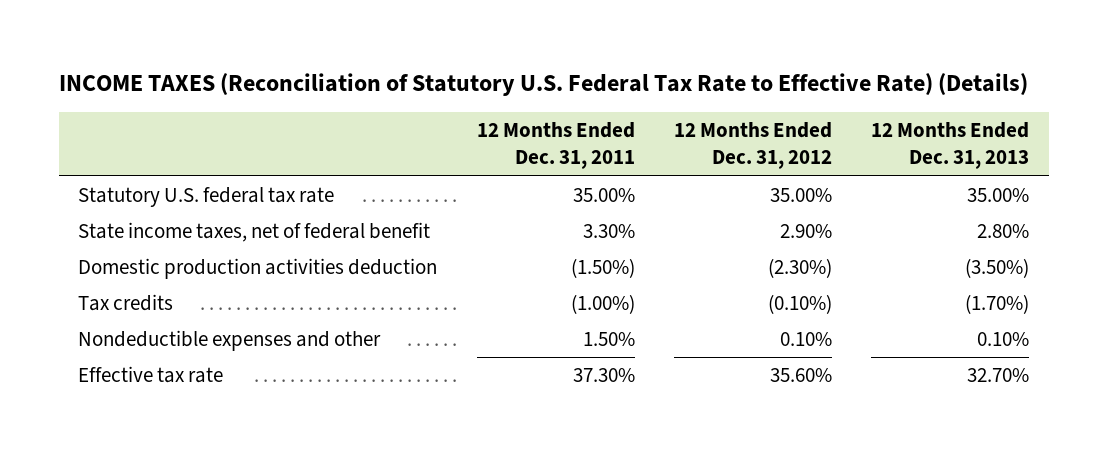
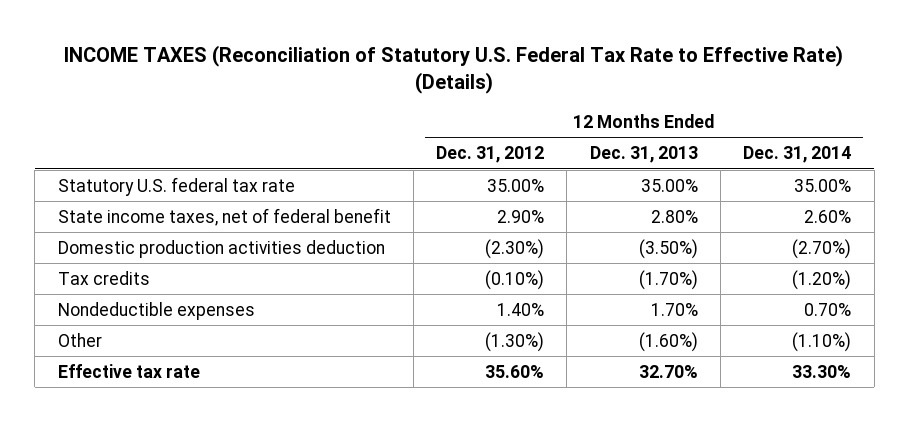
[476,122,635,170] 12 Months Ended Dec. 31, 2011 -> none
none -> [743,146,852,164] Dec. 31, 2014
[78,330,382,352] Nondeductible expenses and other -> [57,301,255,320] Nondeductible expenses
[779,332,832,347] 0.10% -> [497,302,545,316] 1.40%
[976,332,1029,347] 0.10% -> [650,302,698,316] 1.70%
none -> [57,332,102,347] Other

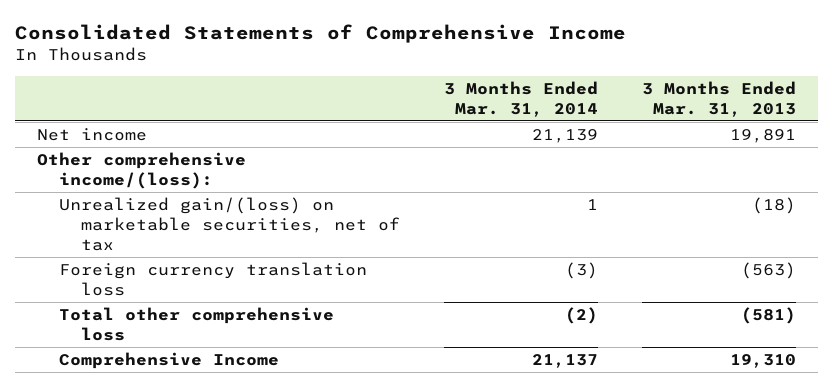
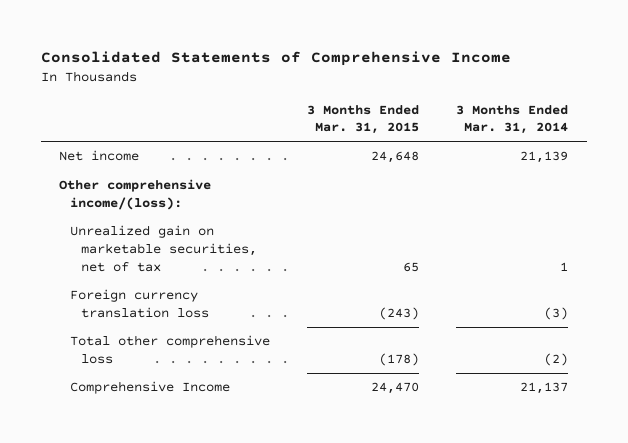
[642,80,797,117] 3 Months Ended Mar. 31, 2013 -> none
none -> [307,104,420,135] 3 Months Ended Mar. 31, 2015
[58,196,400,252] Unrealized gain/(loss) on marketable securities, net of tax -> [70,225,258,272] Unrealized gain on marketable securities, net of tax

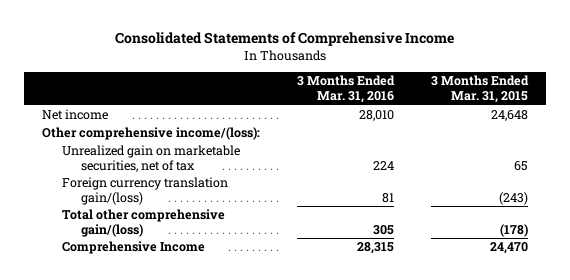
[456,104,569,135] 3 Months Ended Mar. 31, 2014 -> none
none -> [297,75,396,104] 3 Months Ended Mar. 31, 2016
[70,289,210,319] Foreign currency translation loss -> [61,177,228,206] Foreign currency translation gain/(loss)
[70,335,271,365] Total other comprehensive loss -> [61,209,225,238] Total other comprehensive gain/(loss)

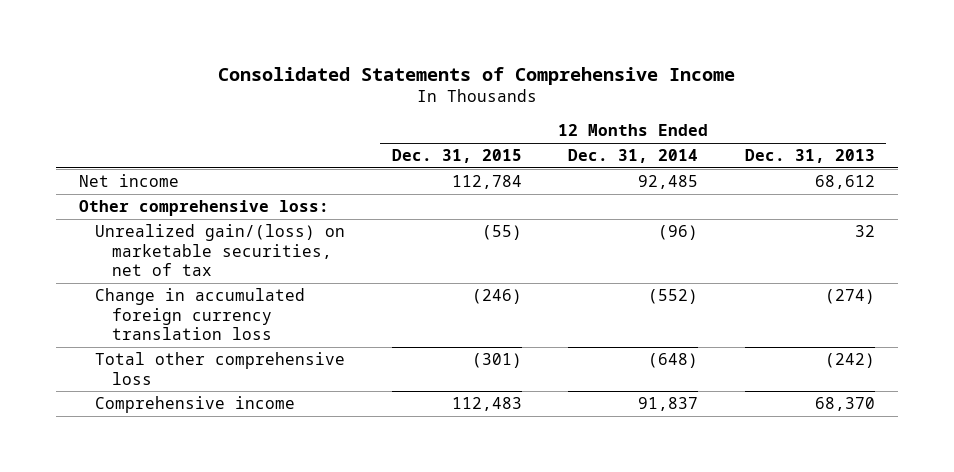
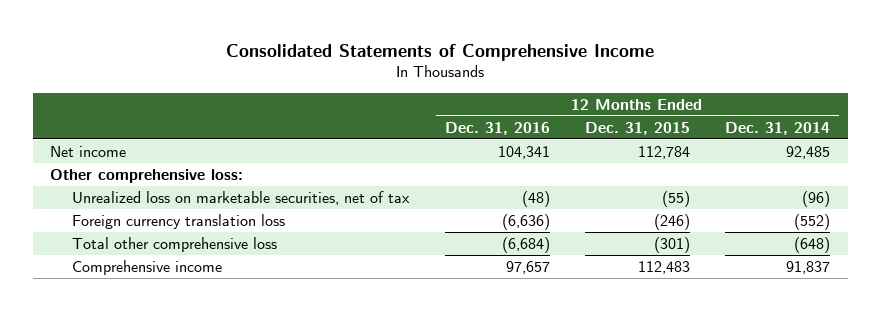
[744,149,875,164] Dec. 31, 2013 -> none
none -> [444,121,550,135] Dec. 31, 2016
[95,224,346,277] Unrealized gain/(loss) on marketable securities, net of tax -> [72,190,411,205] Unrealized loss on marketable securities, net of tax
[95,288,306,341] Change in accumulated foreign currency translation loss -> [72,213,286,229] Foreign currency translation loss

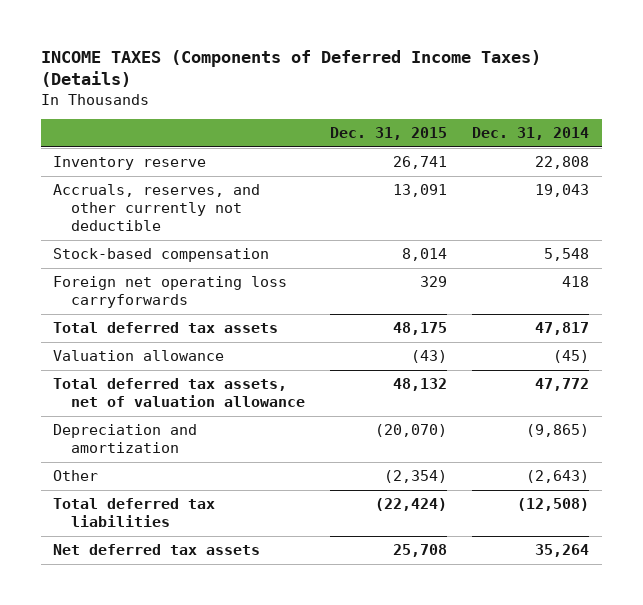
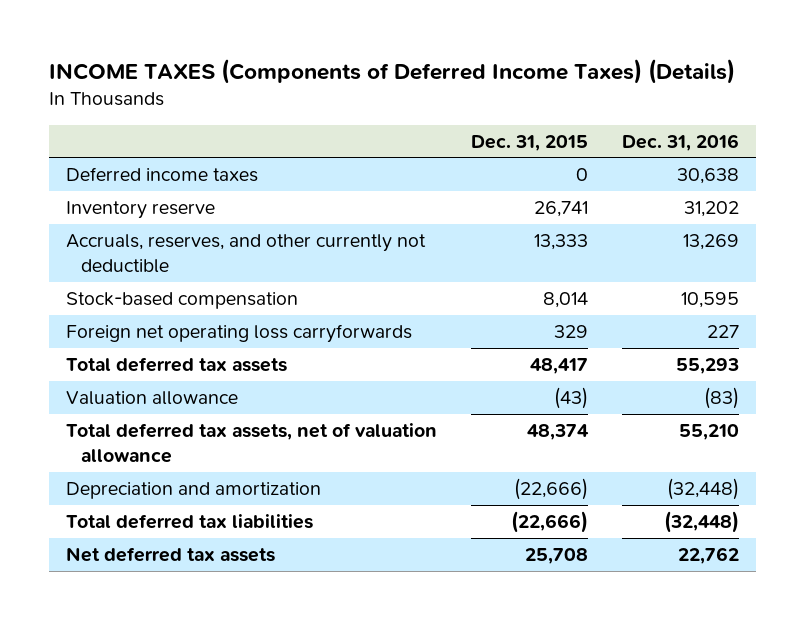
[472,127,590,141] Dec. 31, 2014 -> none
none -> [621,133,739,151] Dec. 31, 2016
none -> [65,166,258,182] Deferred income taxes
[393,184,448,198] 13,091 -> [533,233,588,250] 13,333
[393,322,448,336] 48,175 -> [529,357,588,374] 48,417
[53,470,99,482] Other -> none
[393,378,448,392] 48,132 -> [526,423,589,440] 48,374
[375,424,448,438] (20,070) -> [513,477,588,500] (22,666)
[375,498,448,512] (22,424) -> [510,510,588,533] (22,666)

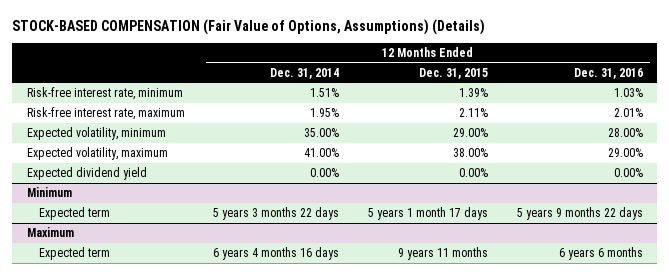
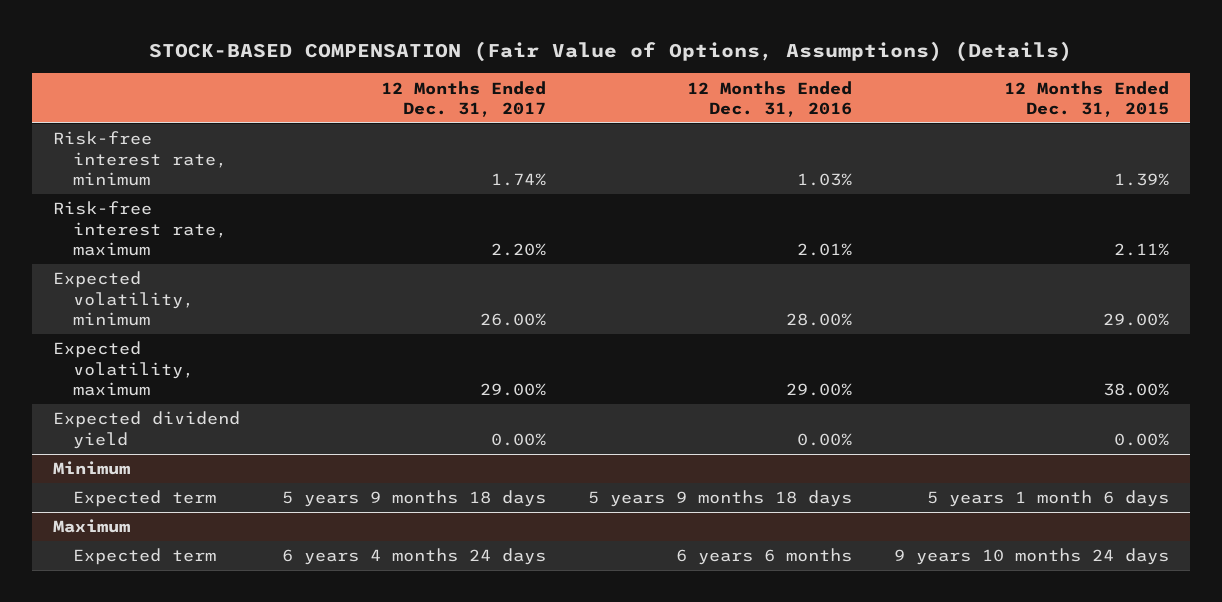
[270,67,340,79] Dec. 31, 2014 -> none
none -> [381,80,547,117] 12 Months Ended Dec. 31, 2017
[368,207,489,221] 5 years 1 month 17 days -> [927,490,1170,508] 5 years 1 month 6 days
[516,207,643,221] 5 years 9 months 22 days -> [588,490,853,508] 5 years 9 months 18 days
[398,247,489,261] 9 years 11 months -> [894,548,1170,566] 9 years 10 months 24 days

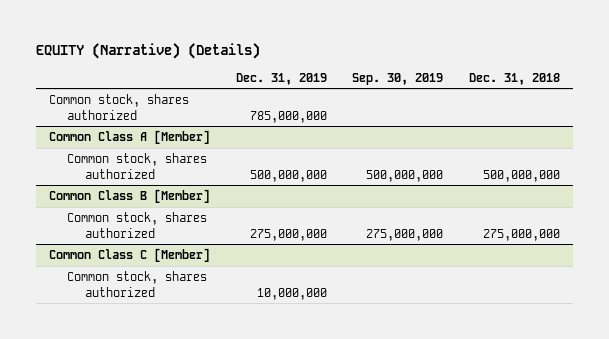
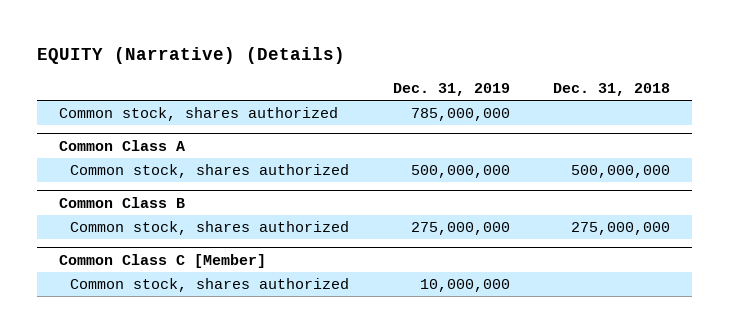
[352,72,444,85] Sep. 30, 2019 -> none
[48,129,210,144] Common Class A [Member] -> [58,140,185,152] Common Class A
[48,188,210,203] Common Class B [Member] -> [58,197,185,209] Common Class B

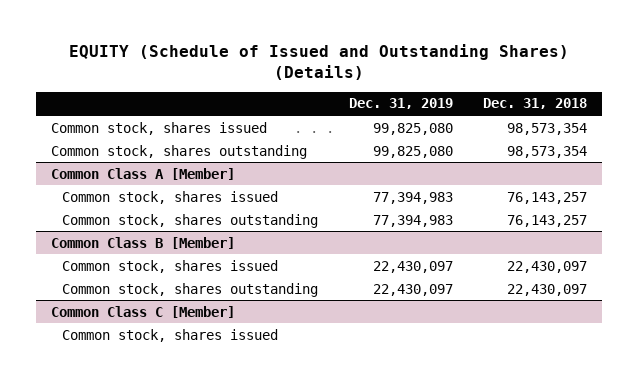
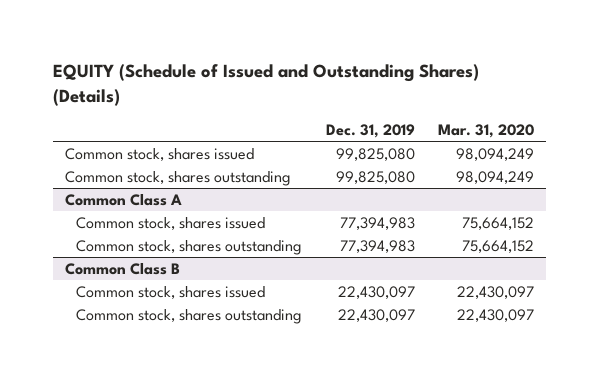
[483,98,588,110] Dec. 31, 2018 -> none
none -> [438,123,535,138] Mar. 31, 2020
[51,167,236,180] Common Class A [Member] -> [64,193,182,206] Common Class A
[51,236,236,249] Common Class B [Member] -> [64,262,180,275] Common Class B
[51,305,236,318] Common Class C [Member] -> none
[62,328,279,342] Common stock, shares issued -> none

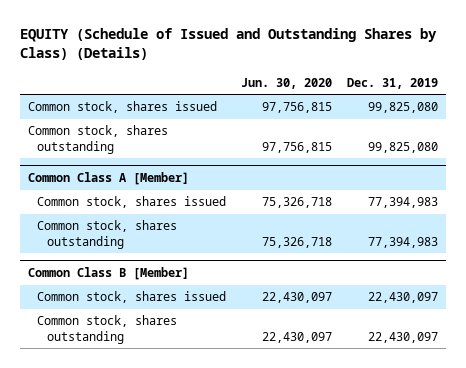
[52,64,479,107] EQUITY (Schedule of Issued and Outstanding Shares) (Details) -> [20,28,438,61] EQUITY (Schedule of Issued and Outstanding Shares by Class) (Details)
[438,123,535,138] Mar. 31, 2020 -> none
none -> [241,77,333,89] Jun. 30, 2020
[64,193,182,206] Common Class A -> [27,172,189,186] Common Class A [Member]
[64,262,180,275] Common Class B -> [27,267,189,281] Common Class B [Member]

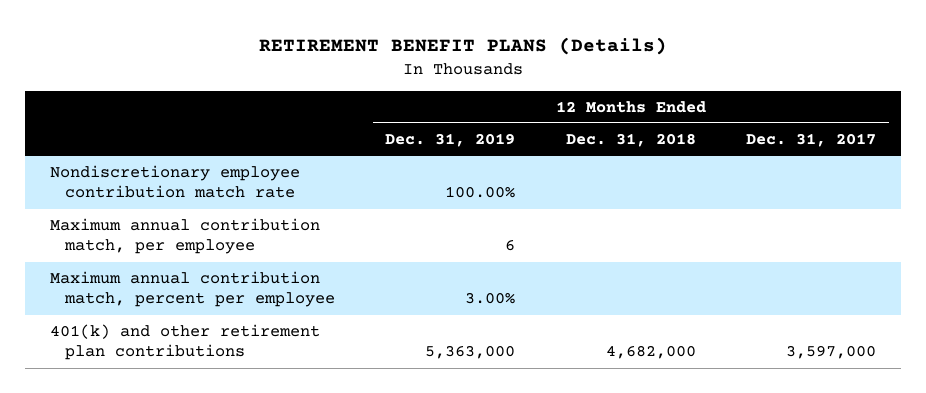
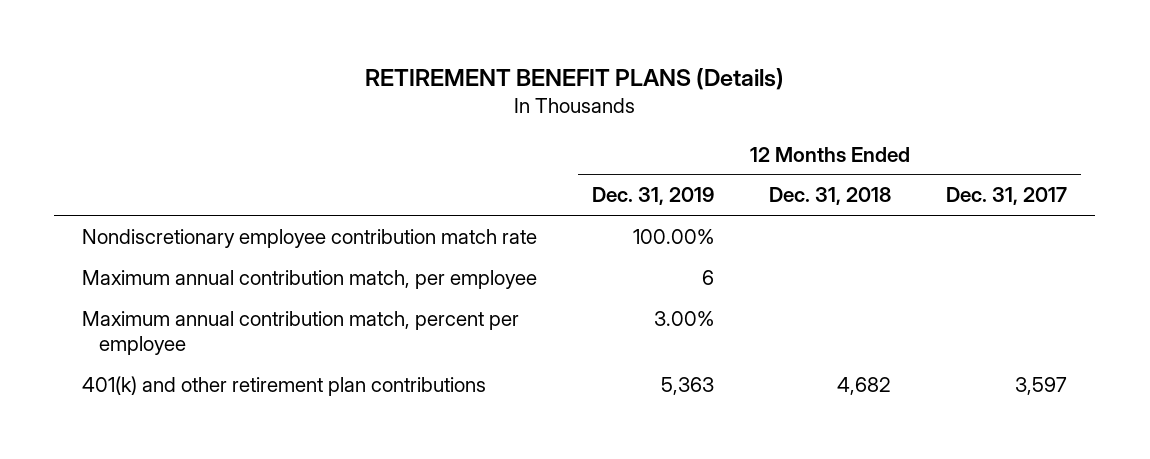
[425,345,516,360] 5,363,000 -> [661,376,715,395] 5,363
[605,345,696,360] 4,682,000 -> [837,376,892,395] 4,682
[786,345,877,360] 3,597,000 -> [1015,376,1068,395] 3,597

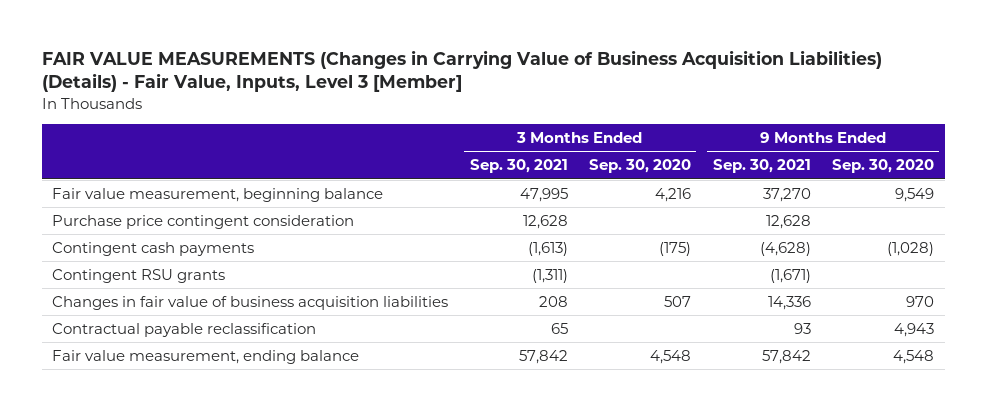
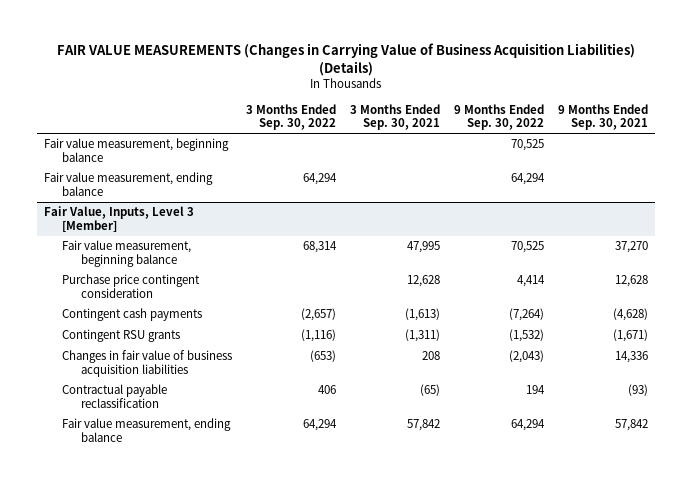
[41,50,882,93] FAIR VALUE MEASUREMENTS (Changes in Carrying Value of Business Acquisition Liabilities) (Details) - Fair Value, Inputs, Level 3 [Member] -> [57,42,636,76] FAIR VALUE MEASUREMENTS (Changes in Carrying Value of Business Acquisition Liabilities) (Details)
[589,159,692,174] Sep. 30, 2020 -> none
[831,159,934,174] Sep. 30, 2020 -> none
none -> [246,103,337,130] 3 Months Ended Sep. 30, 2022
none -> [454,103,545,130] 9 Months Ended Sep. 30, 2022
none -> [44,138,230,162] Fair value measurement, beginning balance
none -> [44,172,214,196] Fair value measurement, ending balance
none -> [44,206,195,232] Fair Value, Inputs, Level 3 [Member]
[550,322,568,334] 65 -> [420,384,441,397] (65)
[793,322,811,334] 93 -> [628,384,649,397] (93)

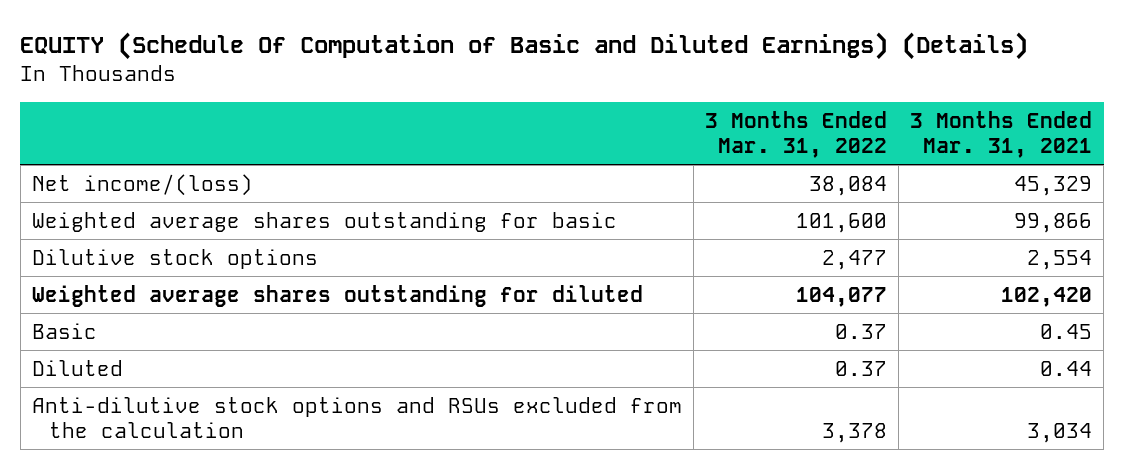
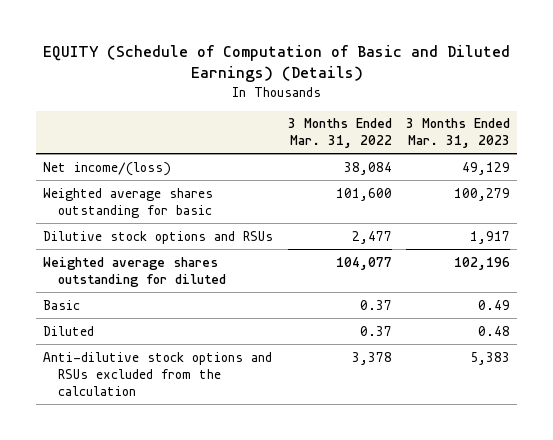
[20,31,1029,60] EQUITY (Schedule Of Computation of Basic and Diluted Earnings) (Details) -> [42,45,510,83] EQUITY (Schedule of Computation of Basic and Diluted Earnings) (Details)
[909,110,1092,158] 3 Months Ended Mar. 31, 2021 -> none
none -> [406,118,511,149] 3 Months Ended Mar. 31, 2023
[31,249,318,270] Dilutive stock options -> [43,230,274,244] Dilutive stock options and RSUs

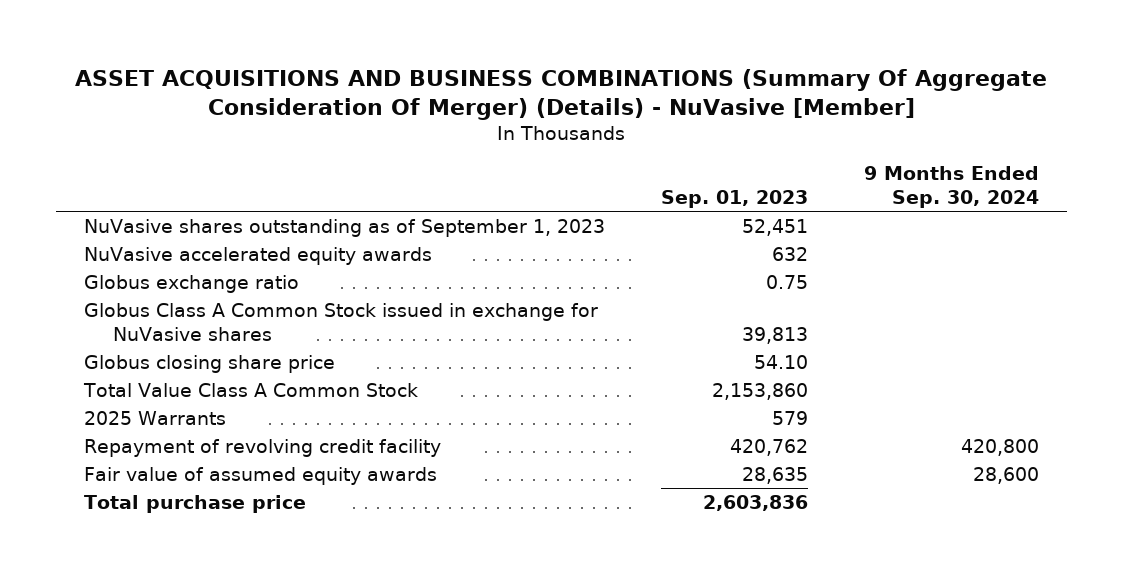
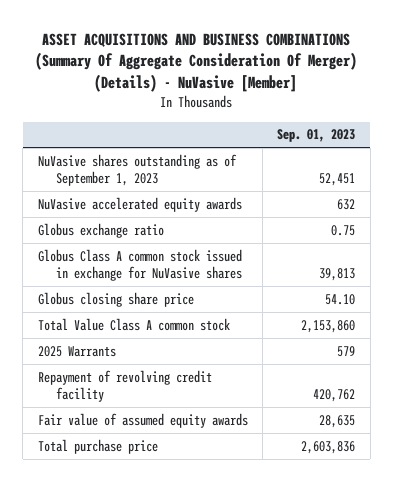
[863,165,1039,208] 9 Months Ended Sep. 30, 2024 -> none
[84,303,599,341] Globus Class A Common Stock issued in exchange for NuVasive shares -> [37,248,243,282] Globus Class A common stock issued in exchange for NuVasive shares
[83,383,419,398] Total Value Class A Common Stock -> [37,317,230,331] Total Value Class A common stock

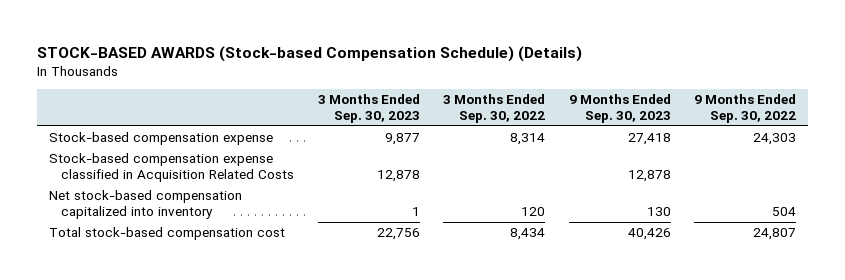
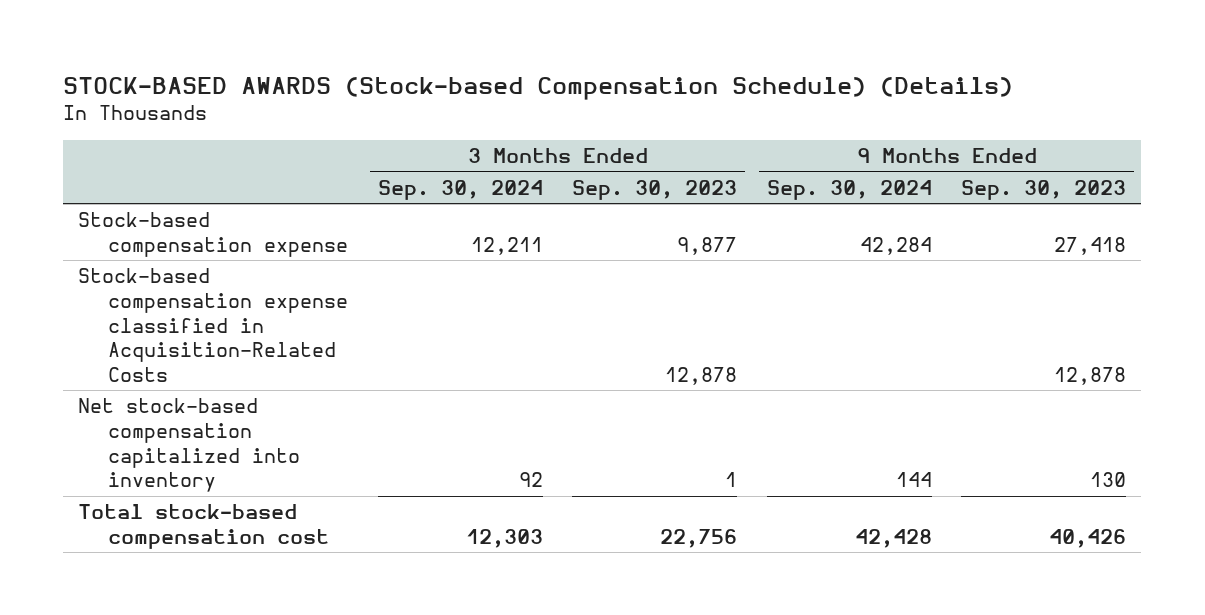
[443,94,546,124] 3 Months Ended Sep. 30, 2022 -> none
[694,94,797,124] 9 Months Ended Sep. 30, 2022 -> none
none -> [377,179,543,200] Sep. 30, 2024
none -> [766,179,932,200] Sep. 30, 2024
[48,153,295,183] Stock-based compensation expense classified in Acquisition Related Costs -> [78,268,349,382] Stock-based compensation expense classified in Acquisition-Related Costs

